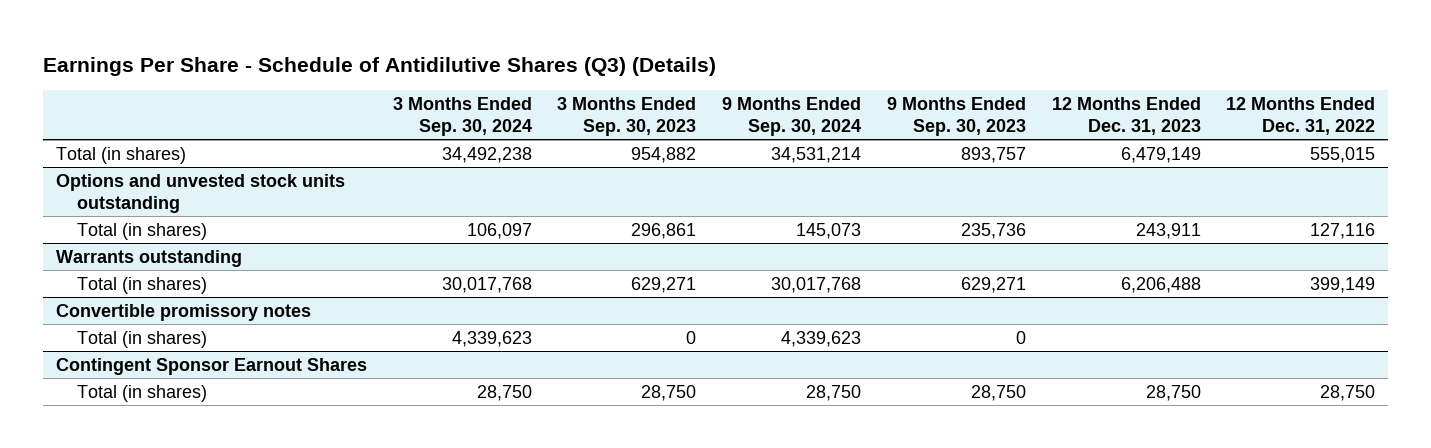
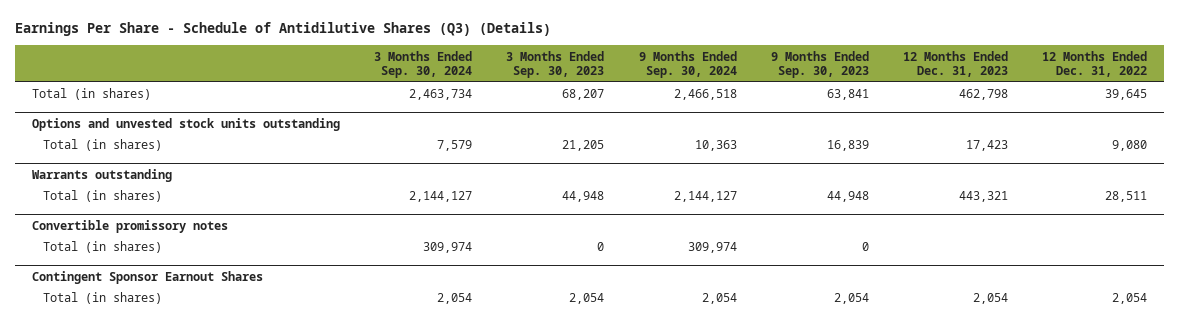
[441,147,532,164] 34,492,238 -> [409,89,473,101] 2,463,734
[631,147,697,164] 954,882 -> [562,89,605,101] 68,207
[771,147,862,164] 34,531,214 -> [673,89,737,101] 2,466,518
[960,147,1026,164] 893,757 -> [826,89,869,101] 63,841
[1120,147,1201,164] 6,479,149 -> [959,89,1009,101] 462,798
[1310,147,1376,164] 555,015 -> [1105,89,1148,101] 39,645
[466,223,532,240] 106,097 -> [437,140,473,152] 7,579
[631,223,697,240] 296,861 -> [562,140,605,152] 21,205
[796,223,862,240] 145,073 -> [694,140,737,152] 10,363
[960,223,1026,240] 235,736 -> [826,140,869,152] 16,839
[1135,223,1201,240] 243,911 -> [966,140,1009,152] 17,423
[1310,223,1376,240] 127,116 -> [1112,140,1148,152] 9,080
[441,277,532,294] 30,017,768 -> [409,191,473,203] 2,144,127
[631,277,697,294] 629,271 -> [562,191,605,203] 44,948
[771,277,862,294] 30,017,768 -> [673,191,737,203] 2,144,127
[960,277,1026,294] 629,271 -> [826,191,869,203] 44,948
[1120,277,1201,294] 6,206,488 -> [959,191,1009,203] 443,321
[1310,277,1376,294] 399,149 -> [1105,191,1148,203] 28,511
[451,331,532,348] 4,339,623 -> [423,242,473,254] 309,974
[781,331,862,348] 4,339,623 -> [687,242,737,254] 309,974
[476,385,532,402] 28,750 -> [437,293,473,305] 2,054
[641,385,697,402] 28,750 -> [569,293,605,305] 2,054
[806,385,862,402] 28,750 -> [701,293,737,305] 2,054
[970,385,1026,402] 28,750 -> [833,293,869,305] 2,054
[1145,385,1201,402] 28,750 -> [973,293,1009,305] 2,054
[1320,385,1376,402] 28,750 -> [1112,293,1148,305] 2,054

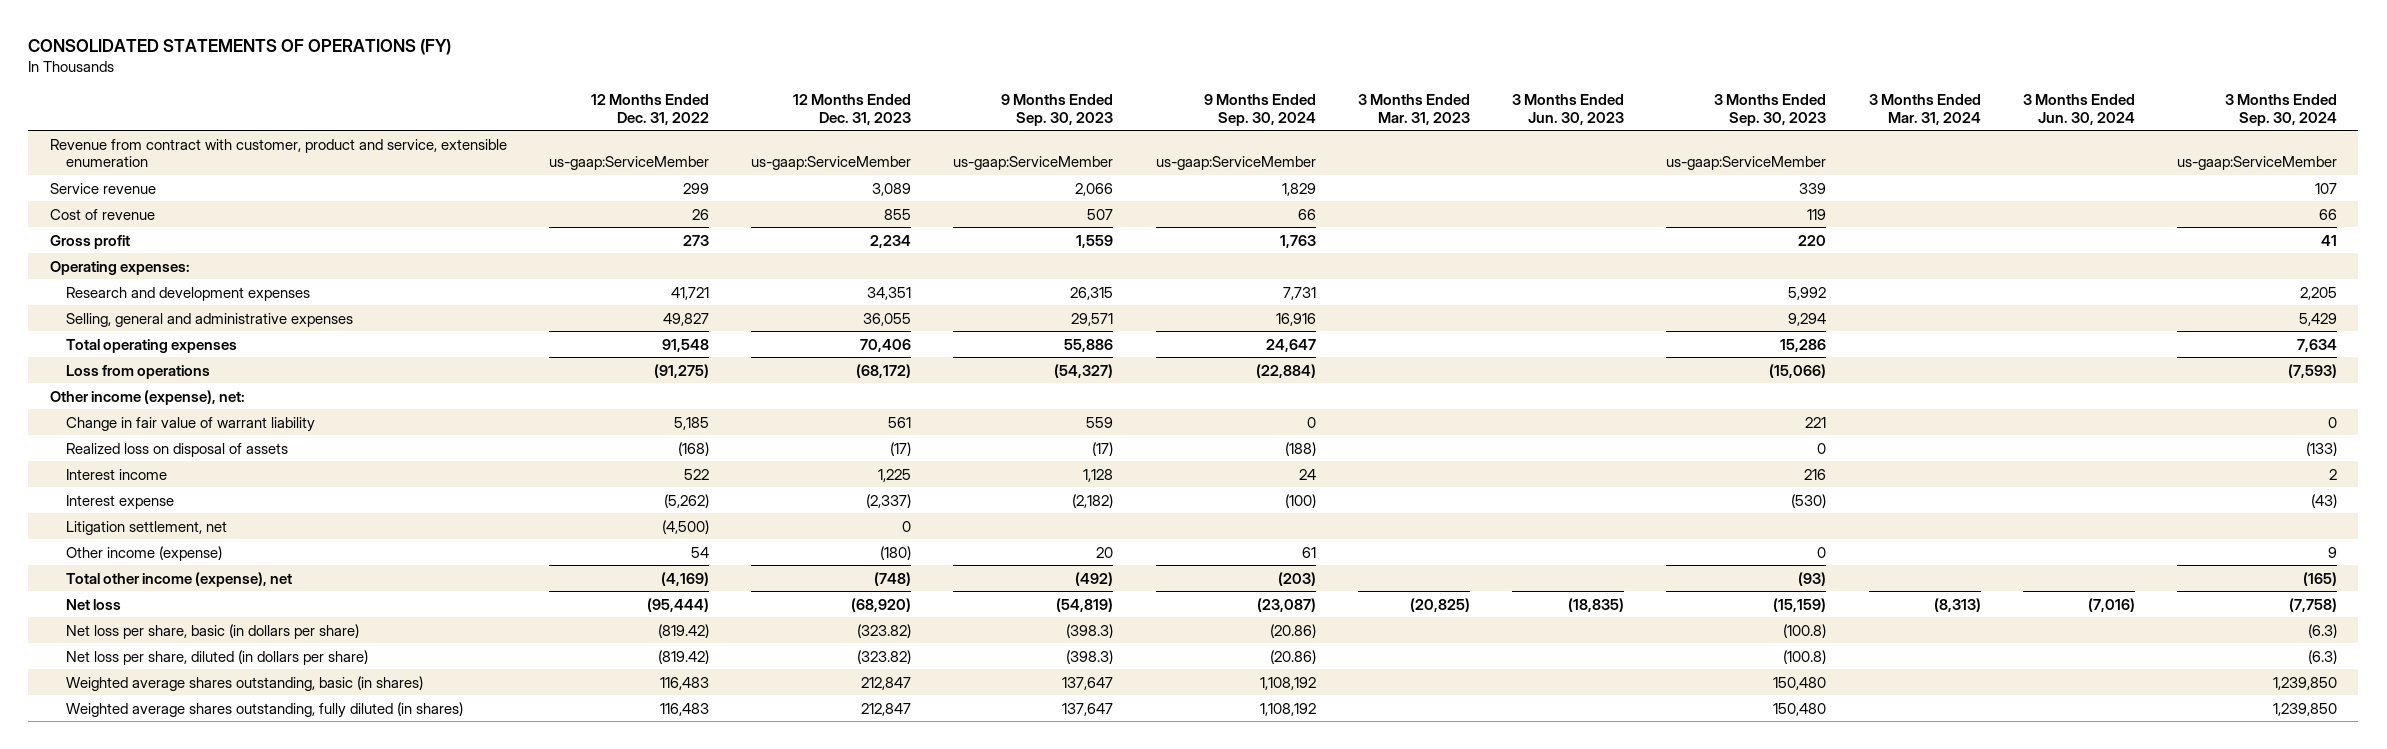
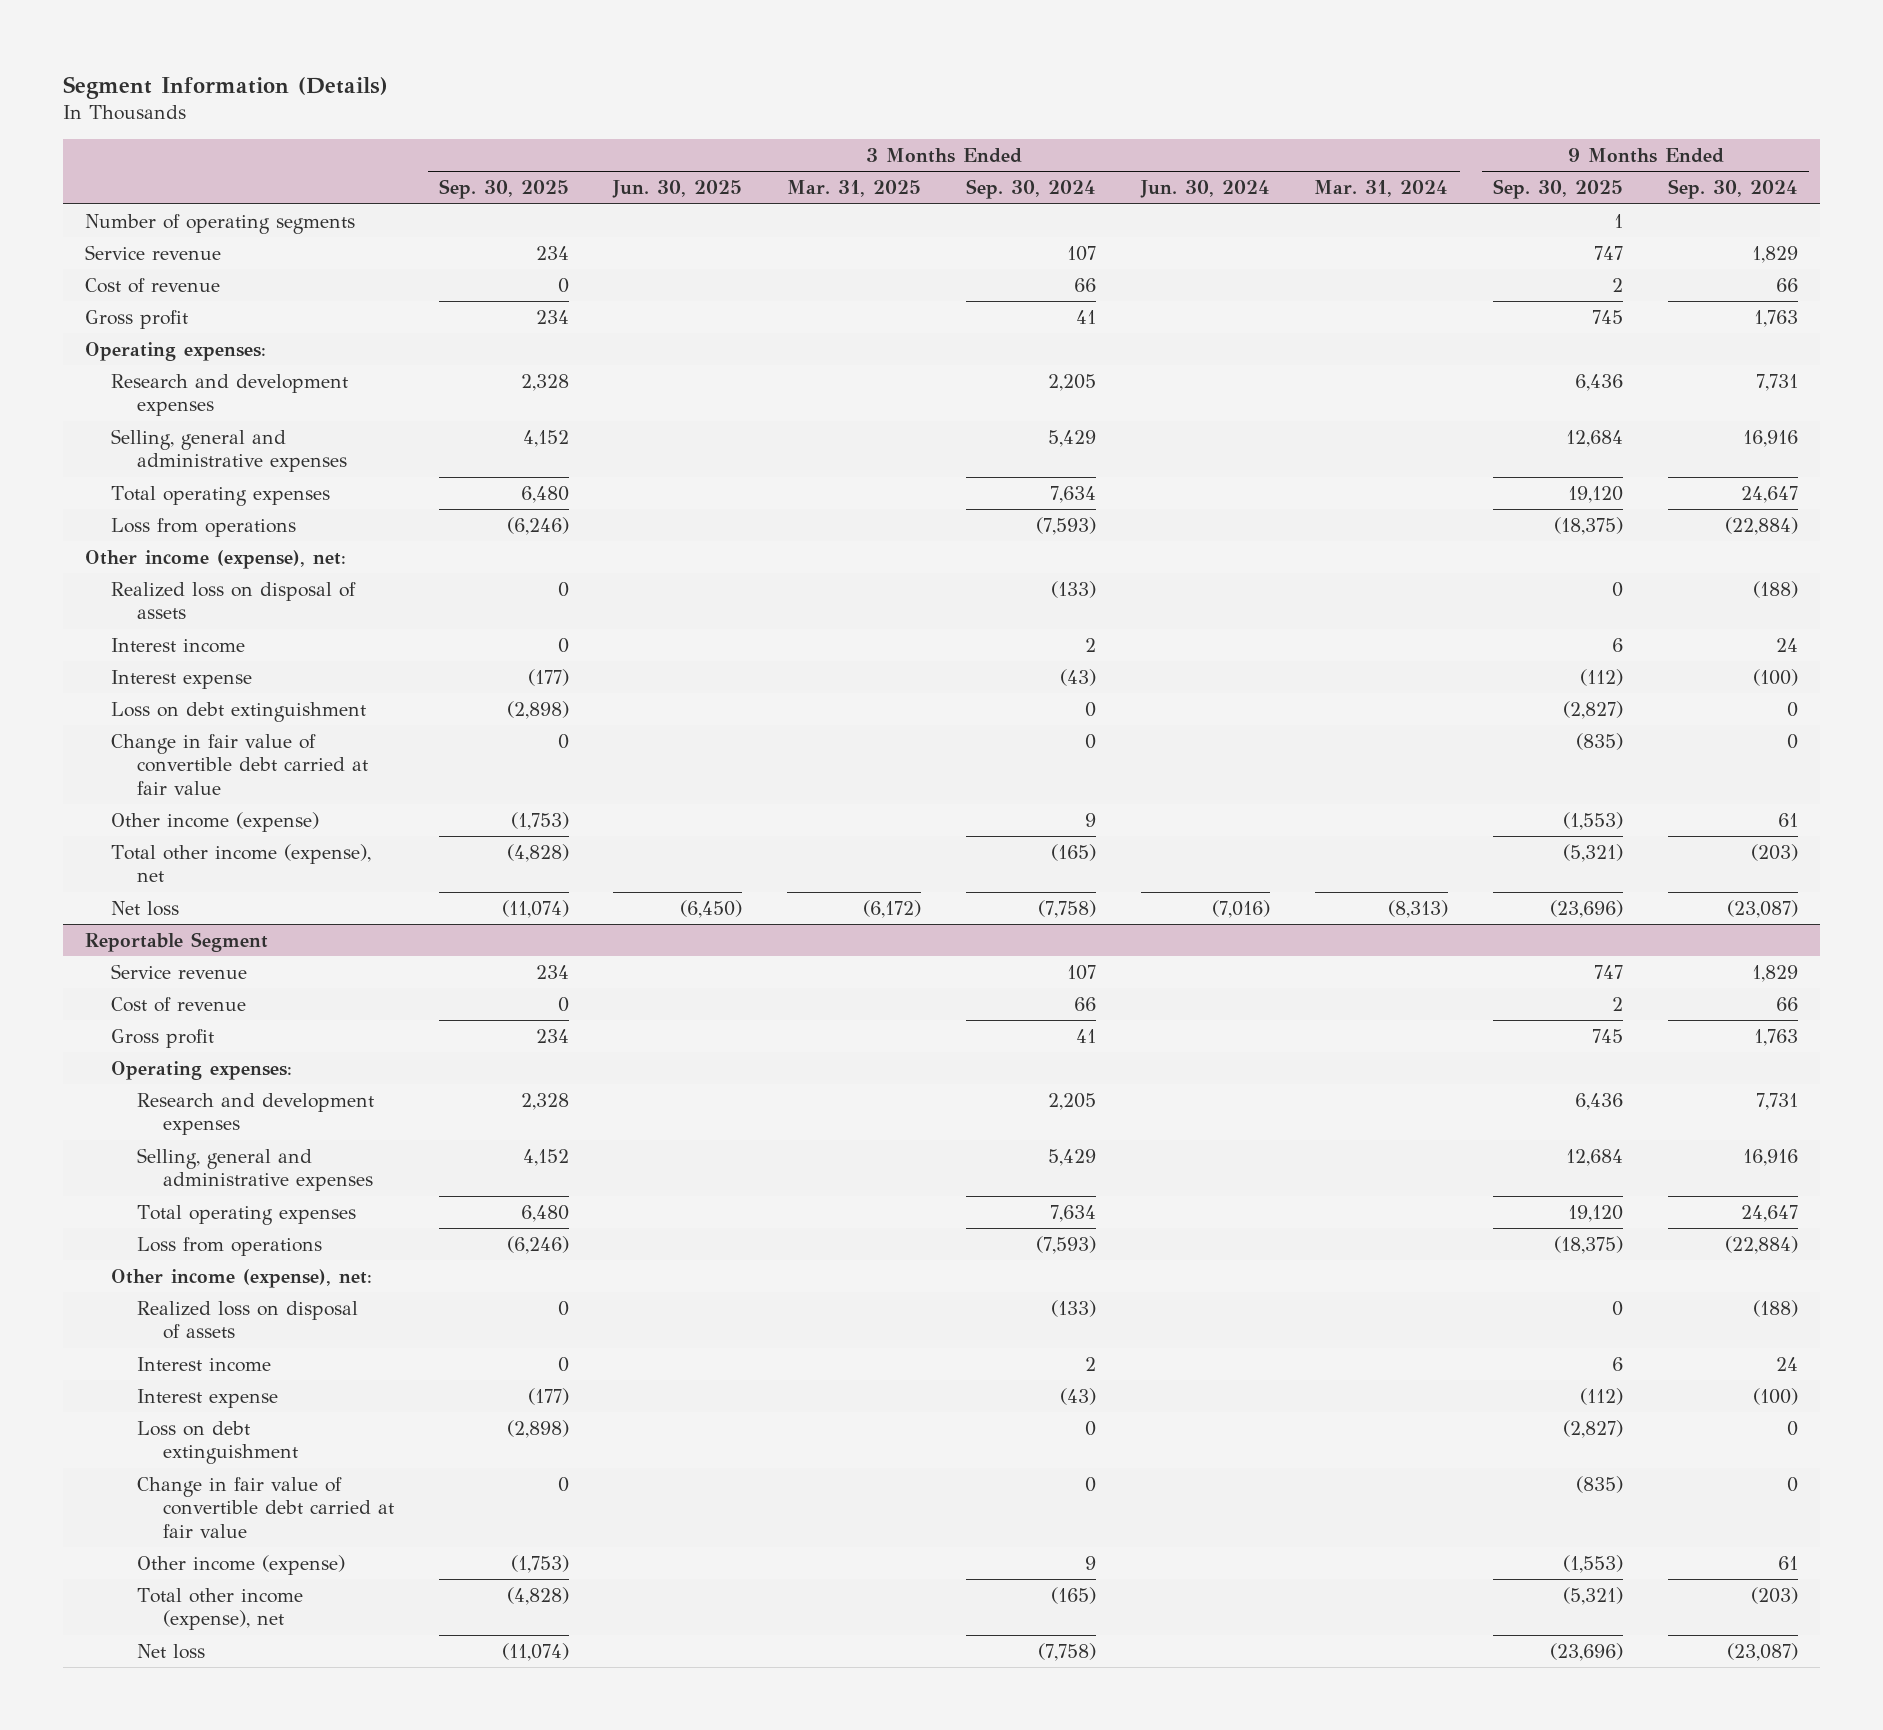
[28,38,452,55] CONSOLIDATED STATEMENTS OF OPERATIONS (FY) -> [62,76,388,100] Segment Information (Details)
[590,94,709,125] 12 Months Ended Dec. 31, 2022 -> none
[793,94,912,125] 12 Months Ended Dec. 31, 2023 -> none
[1001,94,1114,126] 9 Months Ended Sep. 30, 2023 -> none
[1357,94,1470,125] 3 Months Ended Mar. 31, 2023 -> none
[1512,94,1625,125] 3 Months Ended Jun. 30, 2023 -> none
[1714,94,1827,126] 3 Months Ended Sep. 30, 2023 -> none
none -> [438,179,569,200] Sep. 30, 2025
none -> [612,180,743,199] Jun. 30, 2025
none -> [787,180,922,198] Mar. 31, 2025
none -> [1493,179,1624,200] Sep. 30, 2025
[49,138,507,168] Revenue from contract with customer, product and service, extensible enumeration -> none
none -> [85,213,356,234] Number of operating segments
[66,416,316,432] Change in fair value of warrant liability -> none
[66,520,228,535] Litigation settlement, net -> none
none -> [111,701,367,722] Loss on debt extinguishment
none -> [111,733,369,795] Change in fair value of convertible debt carried at fair value
[66,623,360,639] Net loss per share, basic (in dollars per share) -> none
[66,649,369,665] Net loss per share, diluted (in dollars per share) -> none
[66,675,424,691] Weighted average shares outstanding, basic (in shares) -> none
[66,701,464,718] Weighted average shares outstanding, fully diluted (in shares) -> none
none -> [85,931,269,952] Reportable Segment
none -> [111,963,248,979] Service revenue
none -> [111,996,247,1012] Cost of revenue
none -> [111,1028,215,1048] Gross profit
none -> [111,1060,293,1080] Operating expenses:
none -> [137,1092,375,1136] Research and development expenses
none -> [137,1147,373,1192] Selling, general and administrative expenses
none -> [137,1204,357,1225] Total operating expenses
none -> [137,1236,323,1256] Loss from operations
none -> [111,1268,373,1288] Other income (expense), net:
none -> [137,1300,359,1340] Realized loss on disposal of assets
none -> [137,1356,272,1372] Interest income
none -> [137,1388,279,1408] Interest expense
none -> [137,1420,298,1465] Loss on debt extinguishment
none -> [137,1476,394,1538] Change in fair value of convertible debt carried at fair value
none -> [137,1554,346,1575] Other income (expense)
none -> [137,1587,304,1631] Total other income (expense), net
none -> [137,1643,206,1659] Net loss

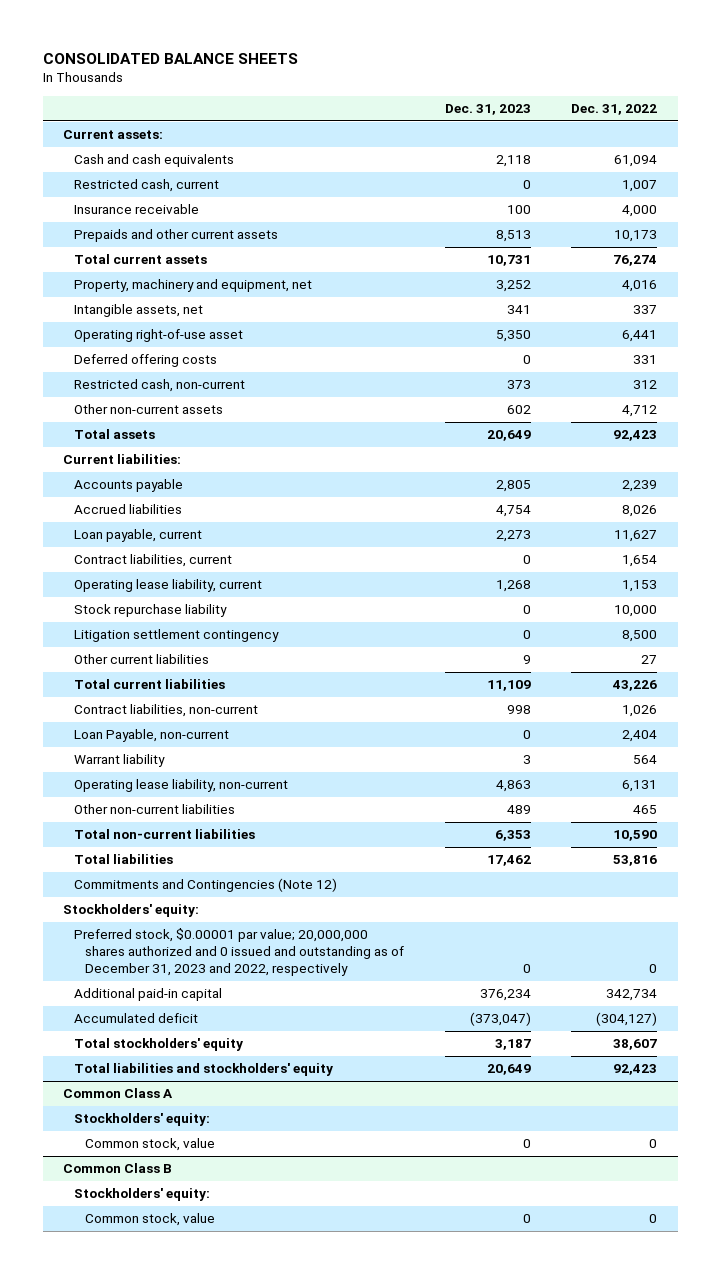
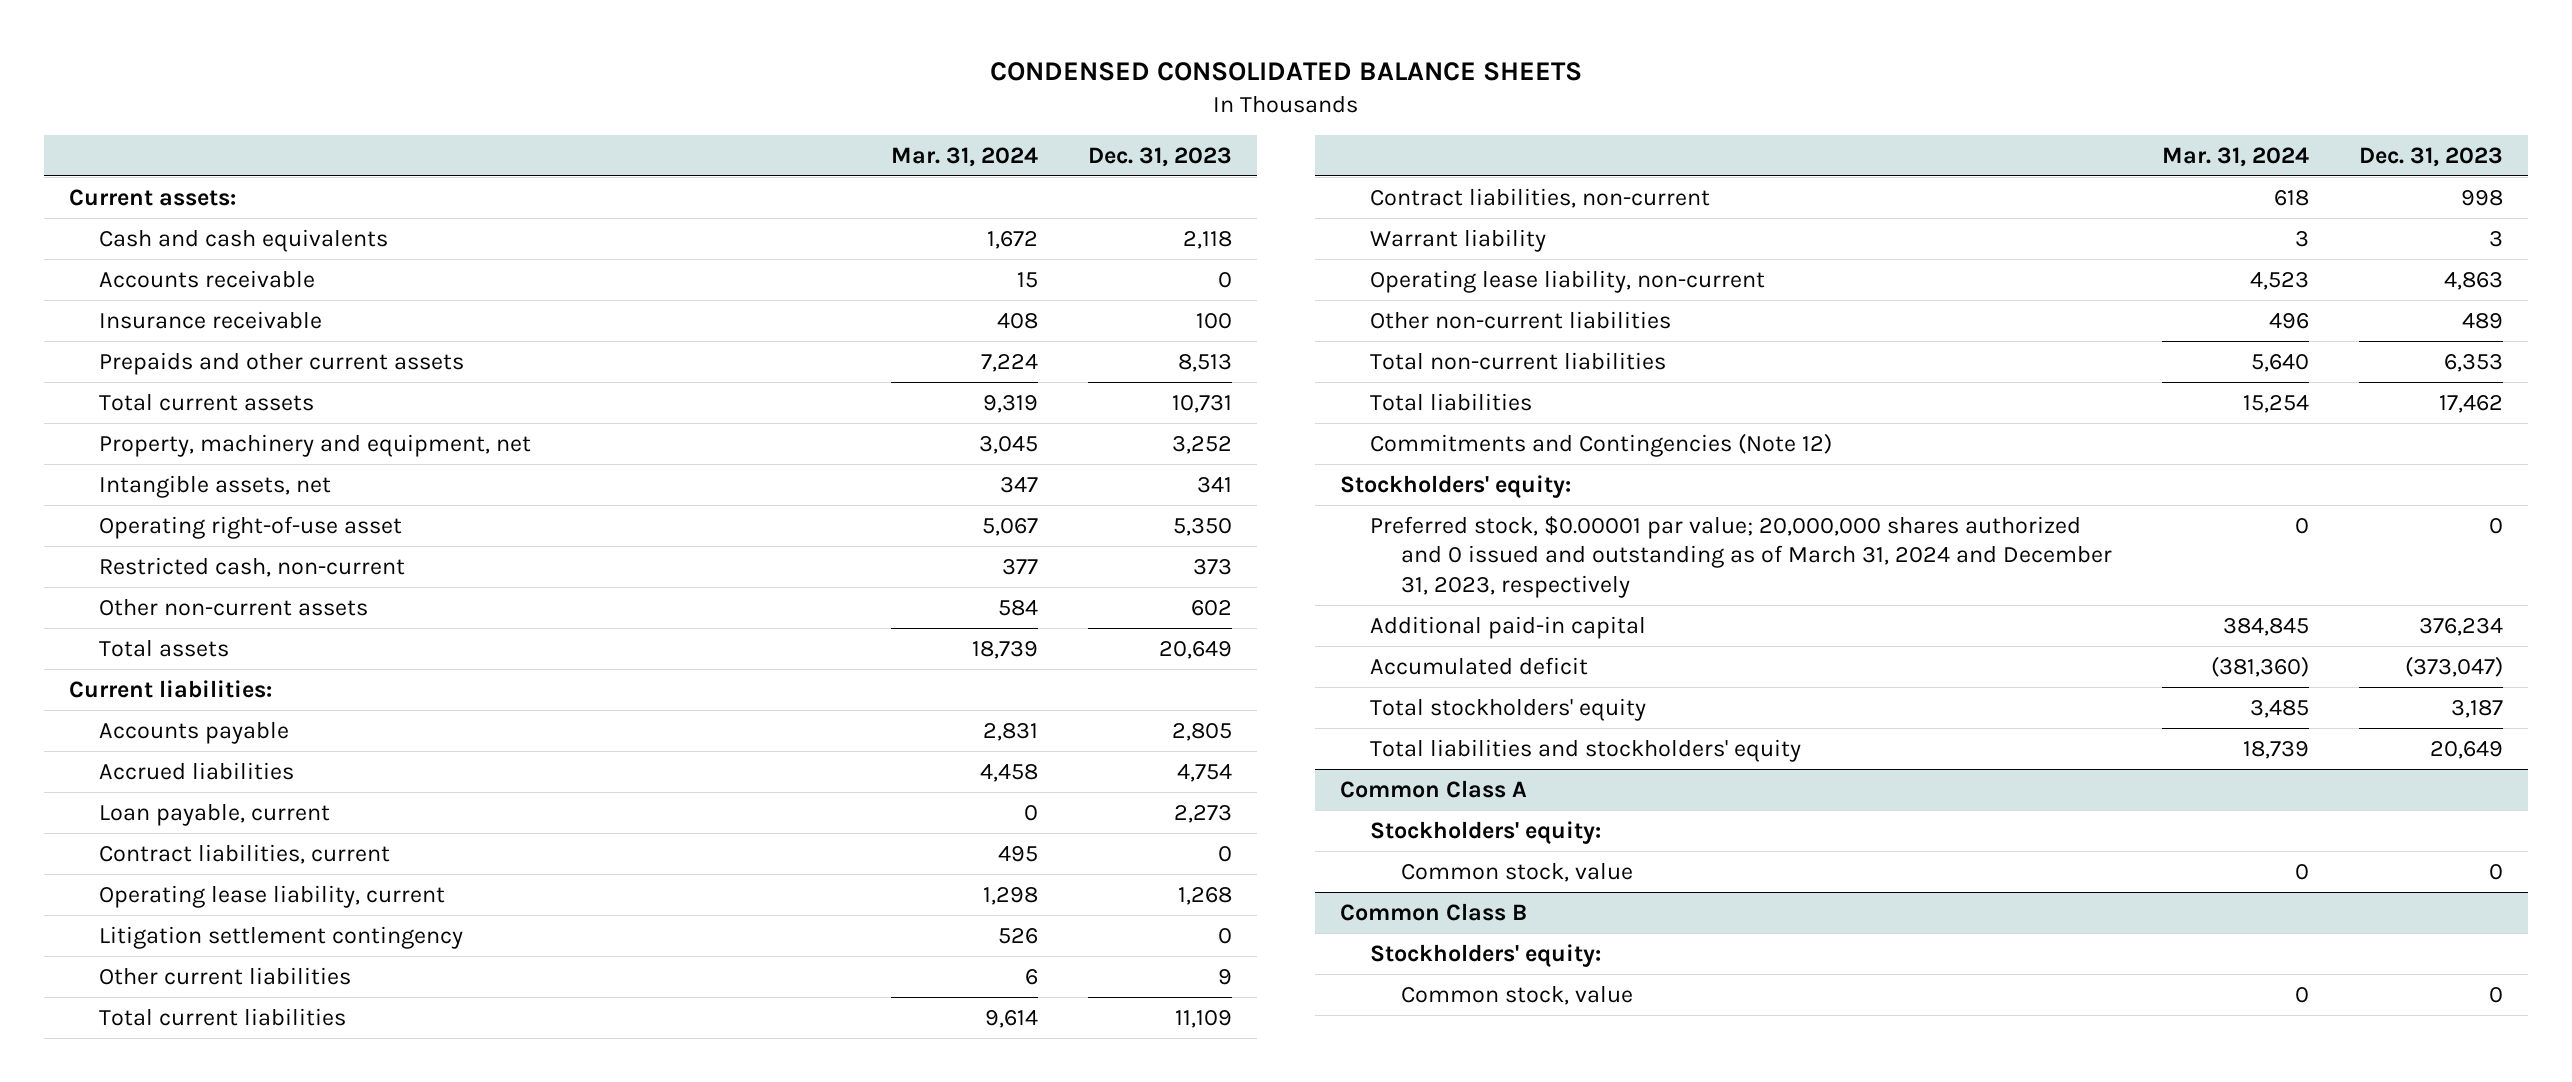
[43,53,299,65] CONSOLIDATED BALANCE SHEETS -> [989,62,1582,82] CONDENSED CONSOLIDATED BALANCE SHEETS
[571,104,658,116] Dec. 31, 2022 -> none
none -> [890,146,1038,167] Mar. 31, 2024
[74,179,220,193] Restricted cash, current -> none
none -> [99,269,316,288] Accounts receivable
[74,354,218,368] Deferred offering costs -> none
[74,604,228,618] Stock repurchase liability -> none
[74,729,230,743] Loan Payable, non-current -> none
[74,928,405,977] Preferred stock, $0.00001 par value; 20,000,000 shares authorized and 0 issued and outstanding as of December 31, 2023 and 2022, respectively -> [1370,515,2112,599] Preferred stock, $0.00001 par value; 20,000,000 shares authorized and 0 issued and outstanding as of March 31, 2024 and December 31, 2023, respectively

